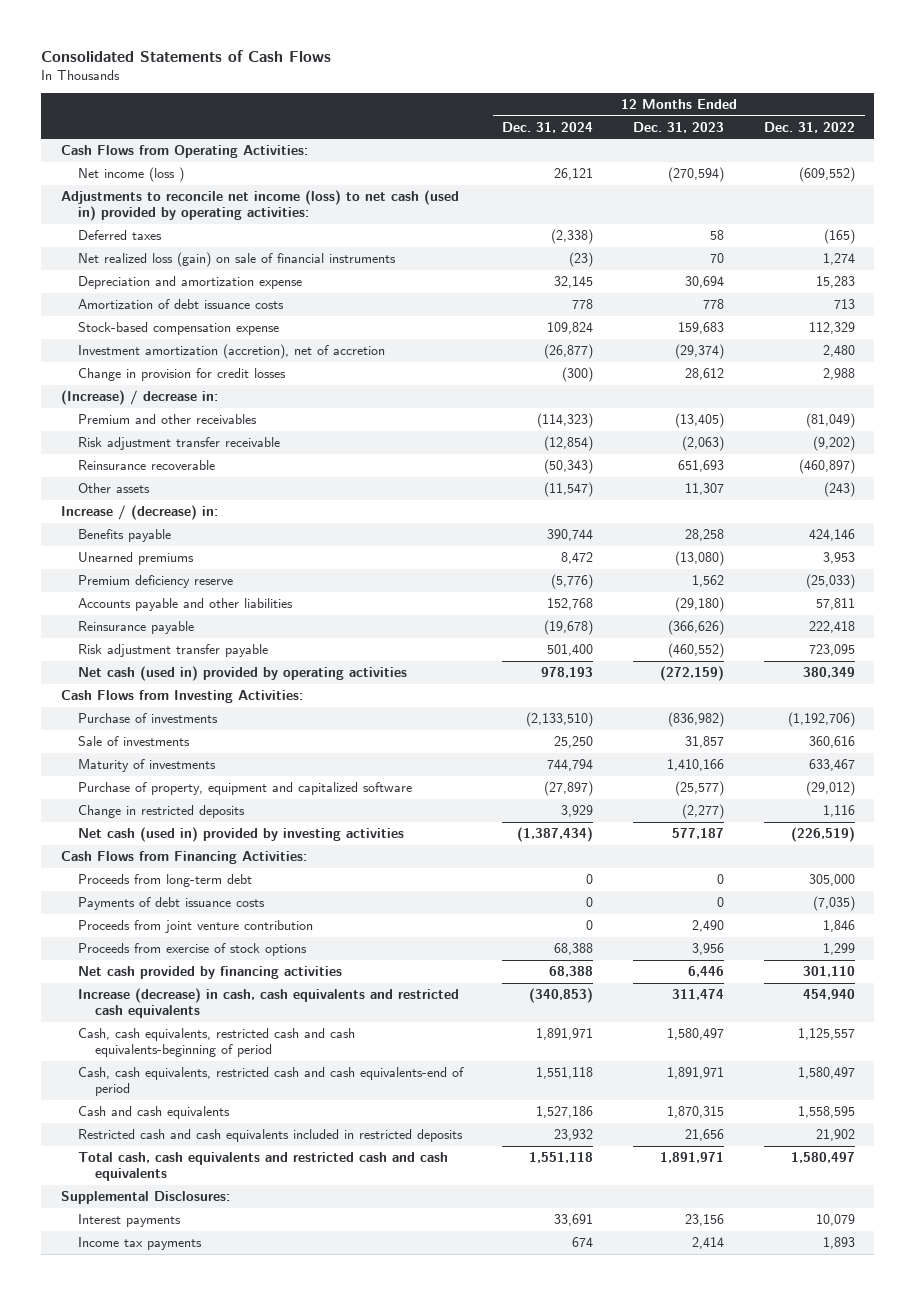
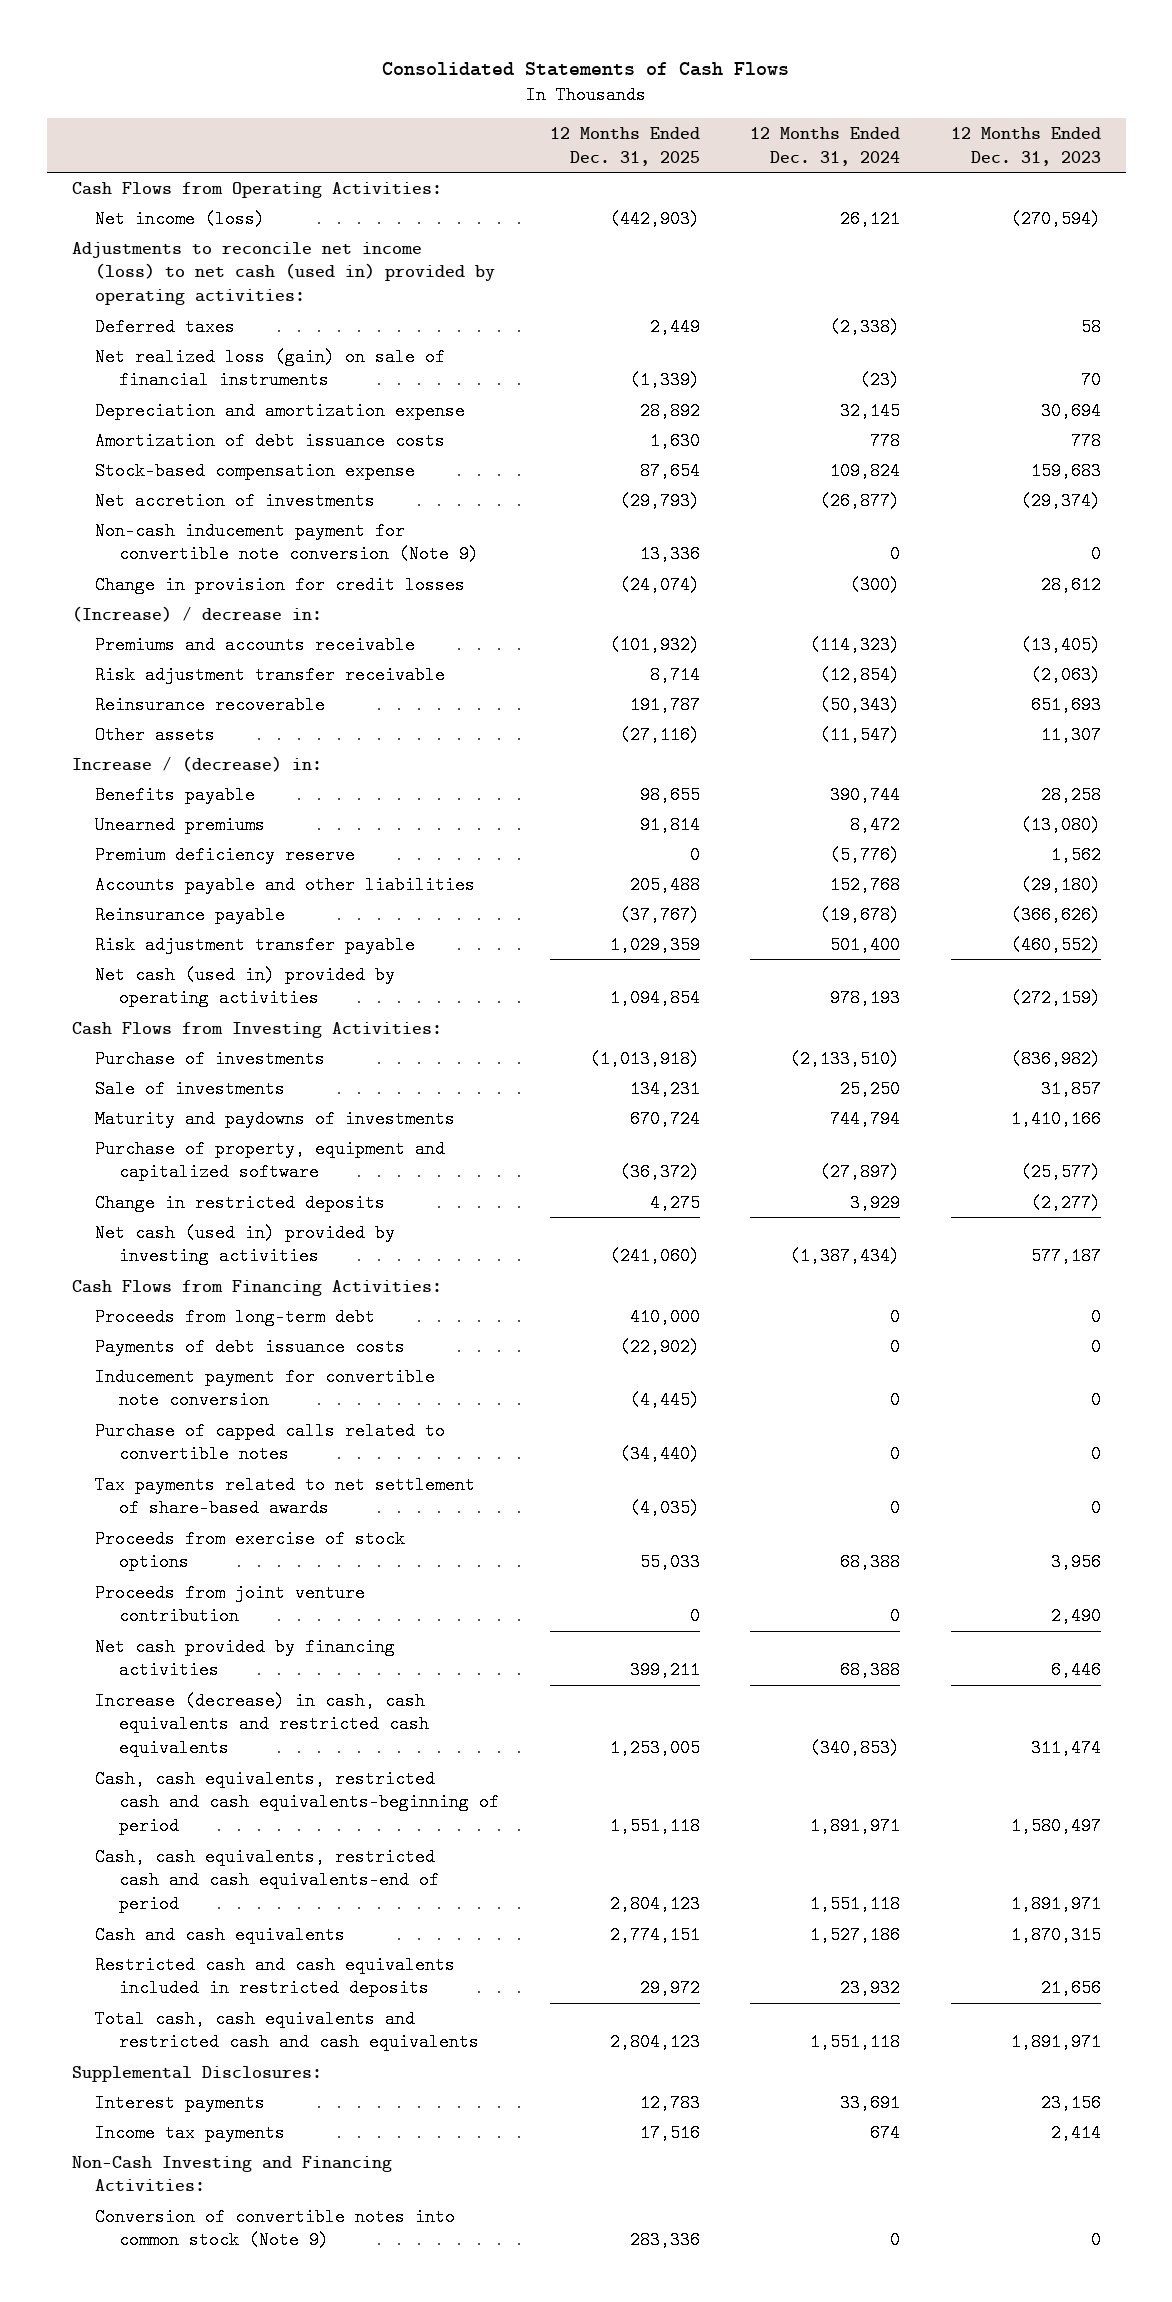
[763,121,855,133] Dec. 31, 2022 -> none
none -> [549,126,700,166] 12 Months Ended Dec. 31, 2025
[77,166,184,182] Net income (loss ) -> [95,209,266,228] Net income (loss)
[77,343,385,359] Investment amortization (accretion), net of accretion -> [95,491,376,510] Net accretion of investments
none -> [95,521,480,564] Non-cash inducement payment for convertible note conversion (Note 9)
[77,413,257,424] Premium and other receivables -> [95,635,416,654] Premiums and accounts receivable
[77,758,216,772] Maturity of investments -> [95,1109,456,1128] Maturity and paydowns of investments
none -> [95,1367,436,1410] Inducement payment for convertible note conversion
none -> [95,1421,446,1464] Purchase of capped calls related to convertible notes
none -> [95,1475,476,1518] Tax payments related to net settlement of share-based awards
[77,919,313,933] Proceeds from joint venture contribution -> [95,1583,366,1626] Proceeds from joint venture contribution
none -> [71,2155,392,2192] Non-Cash Investing and Financing Activities:
none -> [95,2207,456,2250] Conversion of convertible notes into common stock (Note 9)

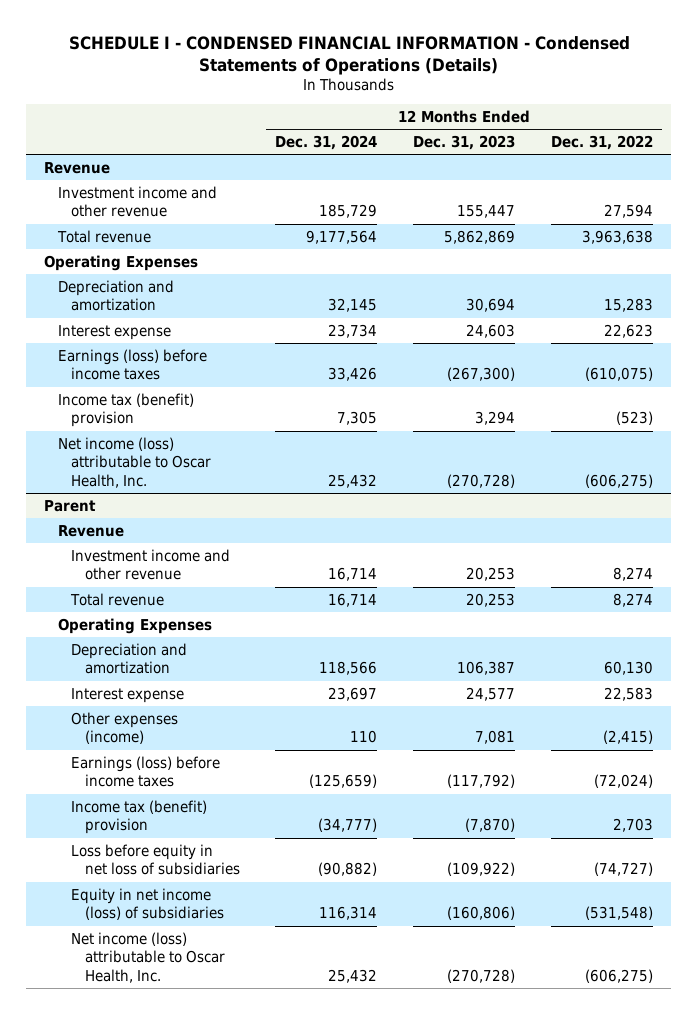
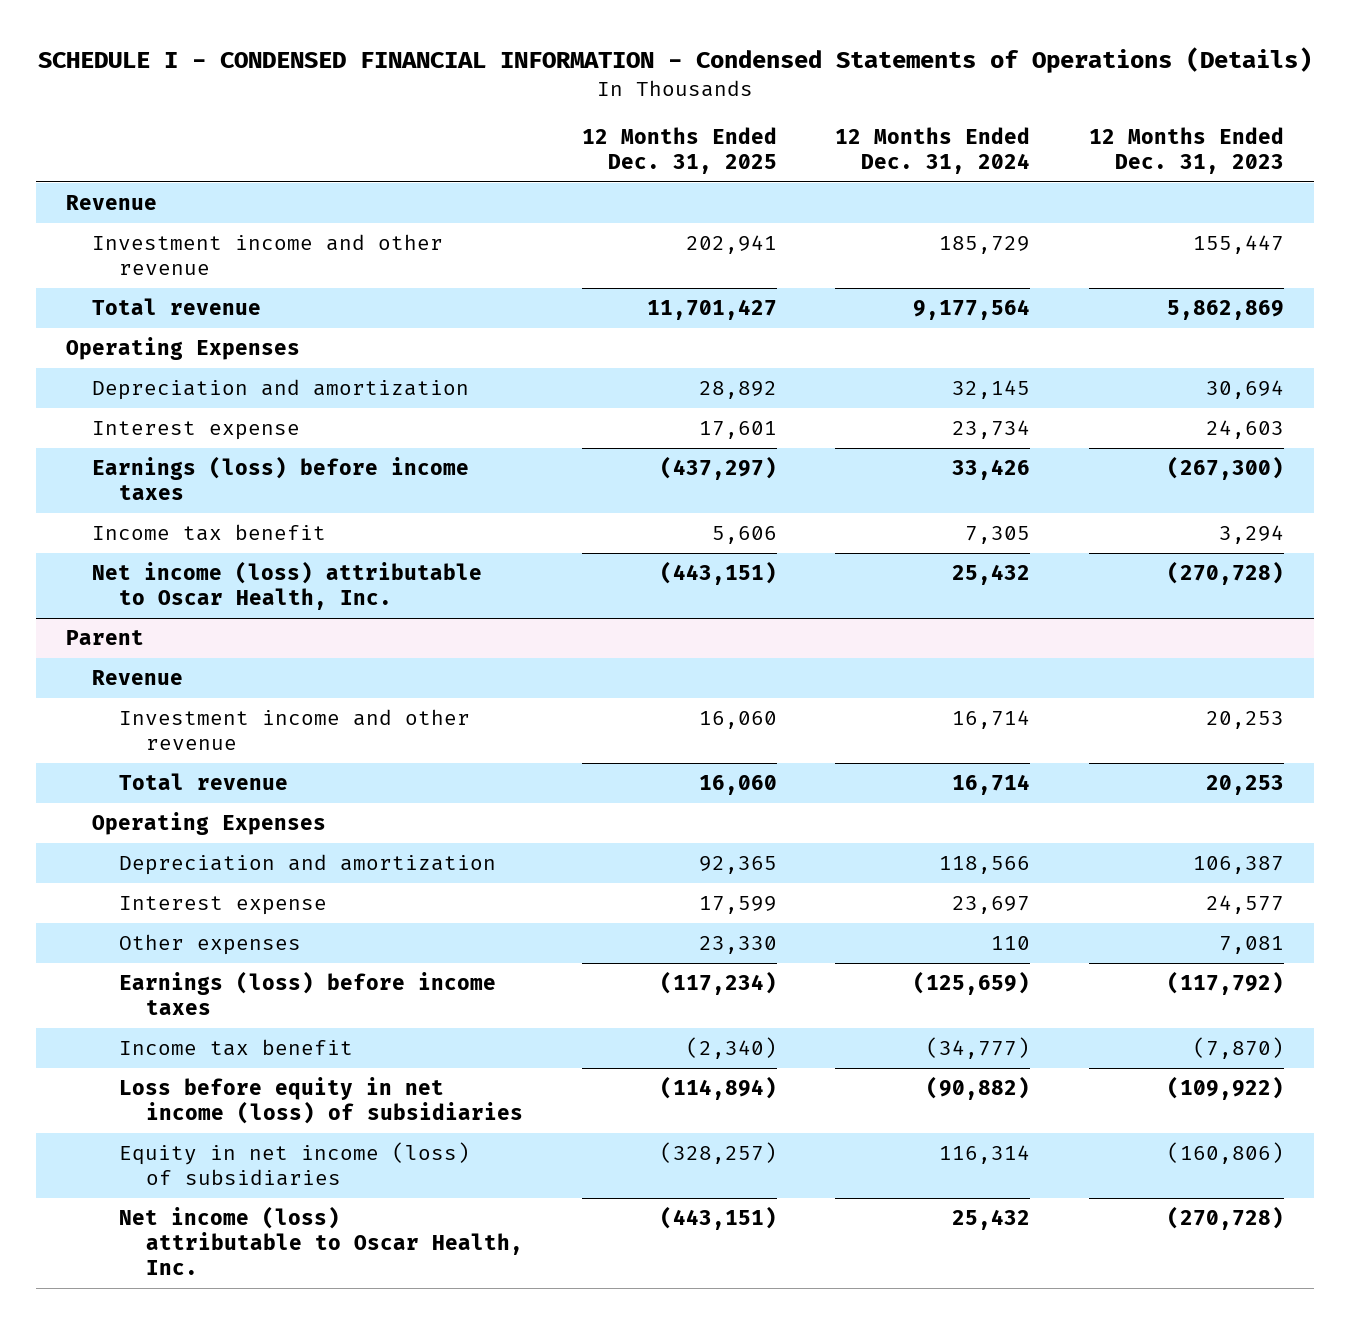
[550,135,653,151] Dec. 31, 2022 -> none
none -> [581,126,777,174] 12 Months Ended Dec. 31, 2025
[57,392,194,428] Income tax (benefit) provision -> [92,524,327,542] Income tax benefit
[71,711,179,745] Other expenses (income) -> [119,934,302,956] Other expenses
[71,799,208,835] Income tax (benefit) provision -> [119,1039,354,1057] Income tax benefit
[71,843,240,876] Loss before equity in net loss of subsidiaries -> [119,1077,523,1125] Loss before equity in net income (loss) of subsidiaries

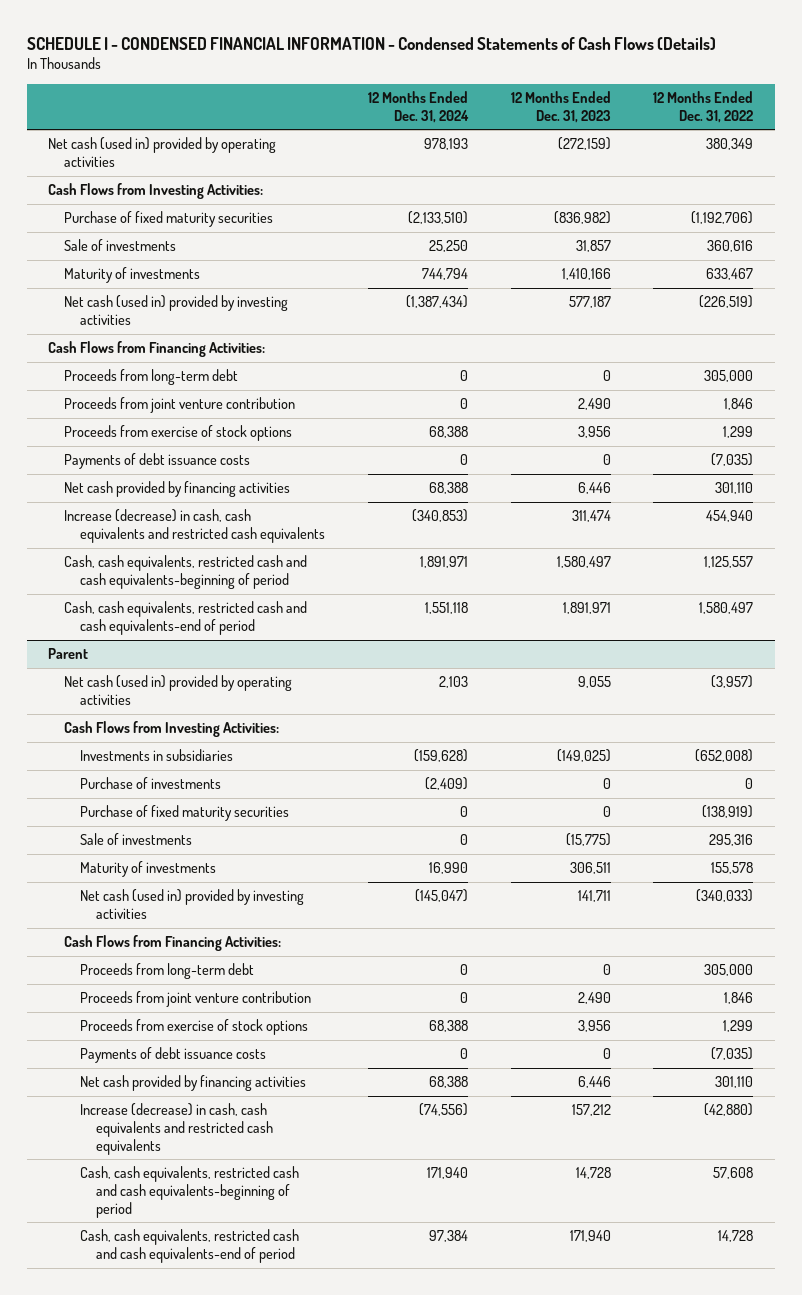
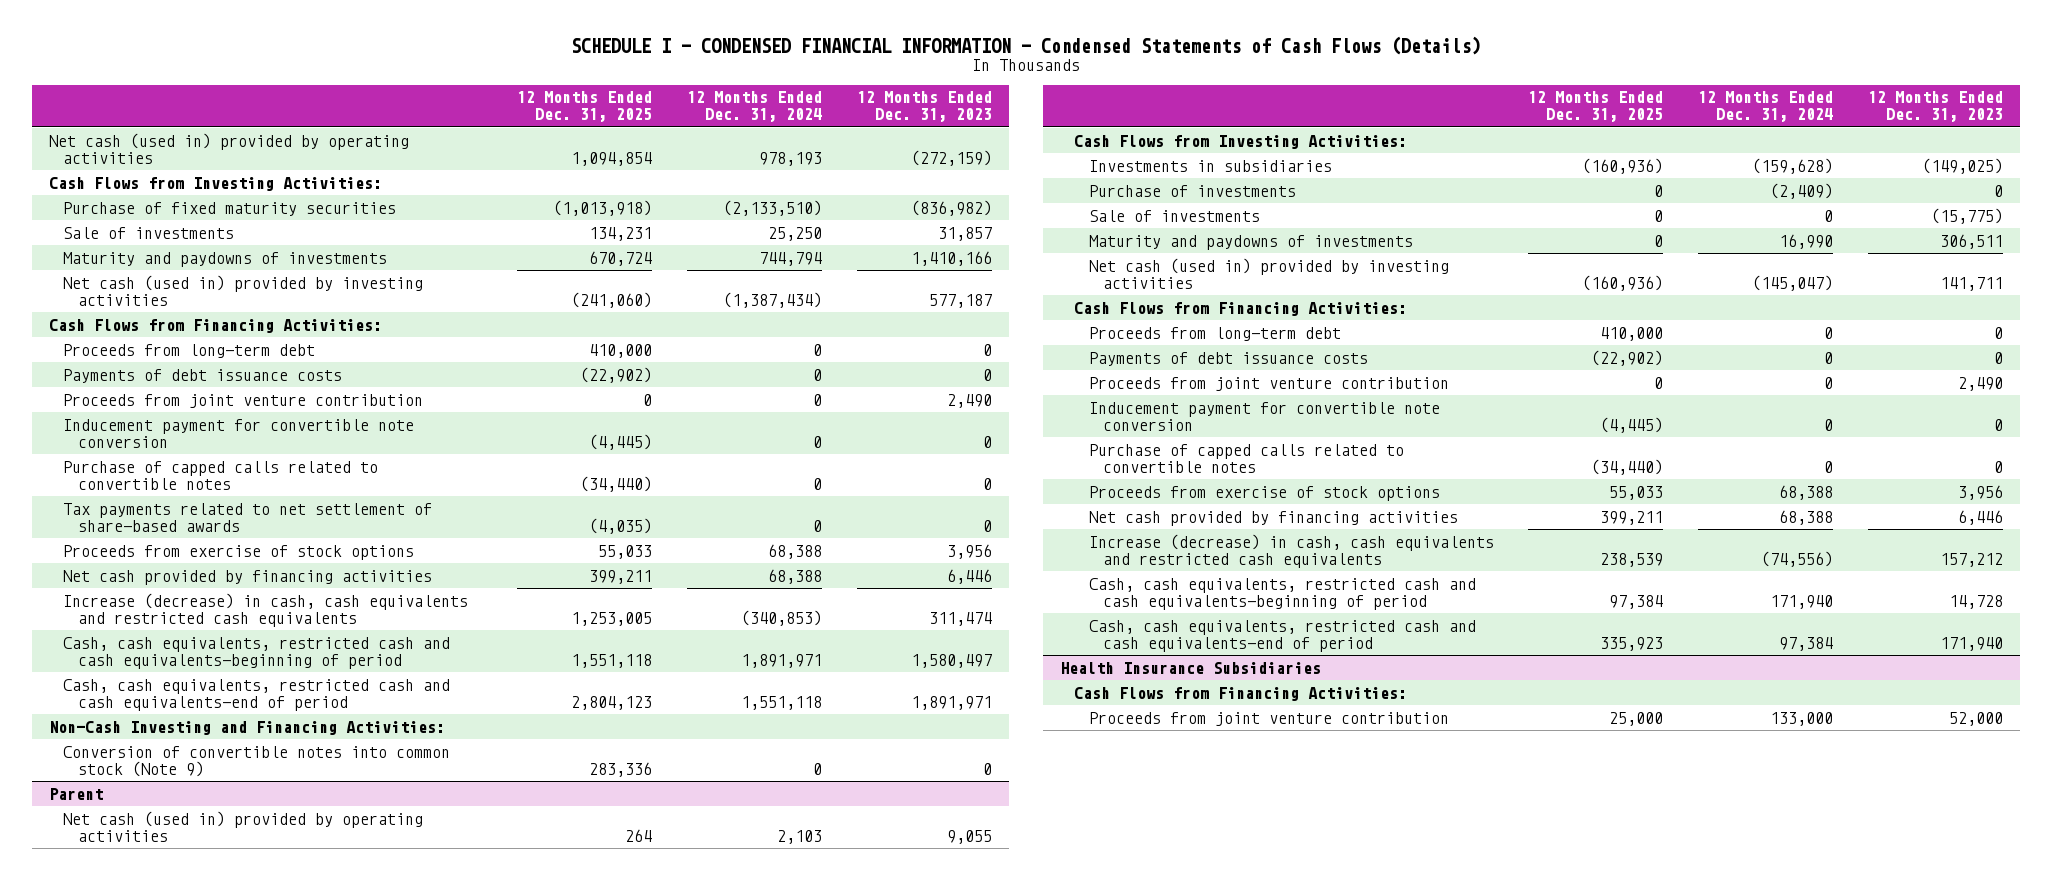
[653,91,754,123] 12 Months Ended Dec. 31, 2022 -> none
none -> [517,91,653,123] 12 Months Ended Dec. 31, 2025
[64,267,201,284] Maturity of investments -> [63,251,388,267] Maturity and paydowns of investments
[64,453,251,470] Payments of debt issuance costs -> [63,368,343,383] Payments of debt issuance costs
none -> [63,418,415,448] Inducement payment for convertible note conversion
none -> [63,460,379,490] Purchase of capped calls related to convertible notes
none -> [63,502,433,532] Tax payments related to net settlement of share-based awards
none -> [49,720,446,735] Non-Cash Investing and Financing Activities:
none -> [63,745,451,777] Conversion of convertible notes into common stock (Note 9)
[80,805,290,822] Purchase of fixed maturity securities -> none
[80,861,217,878] Maturity of investments -> [1088,234,1413,250] Maturity and paydowns of investments
[80,1047,267,1064] Payments of debt issuance costs -> [1088,351,1368,366] Payments of debt issuance costs
none -> [1088,401,1440,431] Inducement payment for convertible note conversion
none -> [1088,443,1404,473] Purchase of capped calls related to convertible notes
none -> [1060,661,1322,674] Health Insurance Subsidiaries
none -> [1074,686,1408,701] Cash Flows from Financing Activities:
none -> [1088,711,1449,726] Proceeds from joint venture contribution

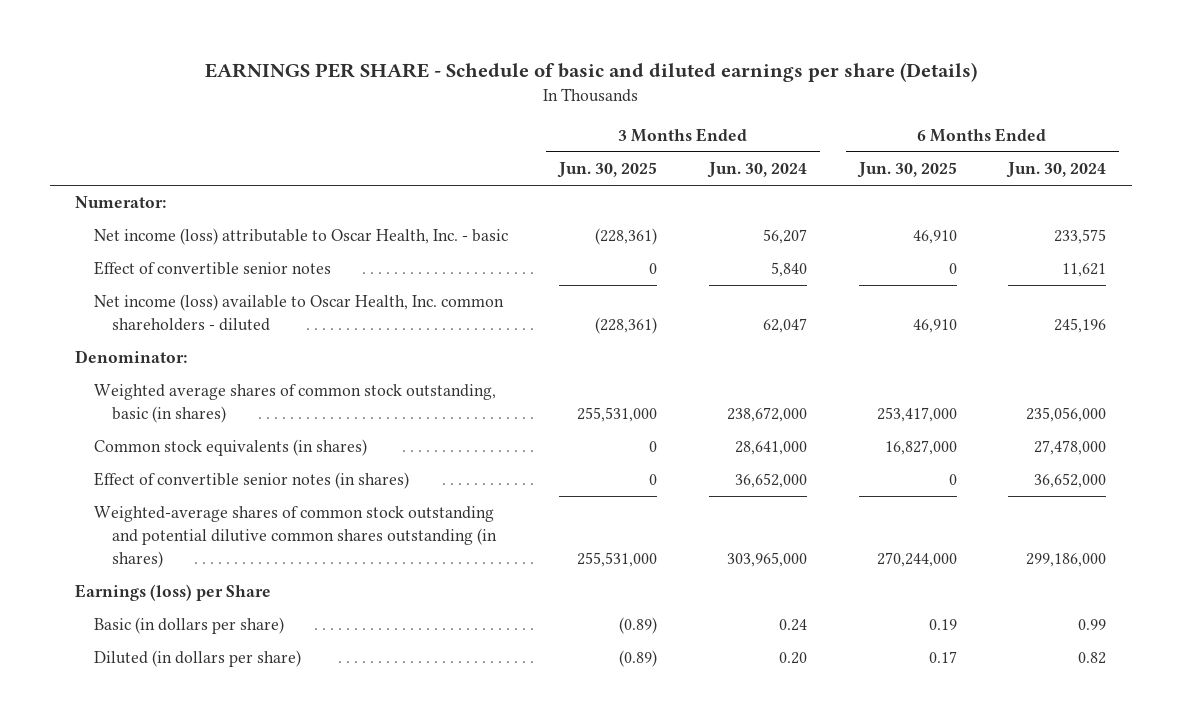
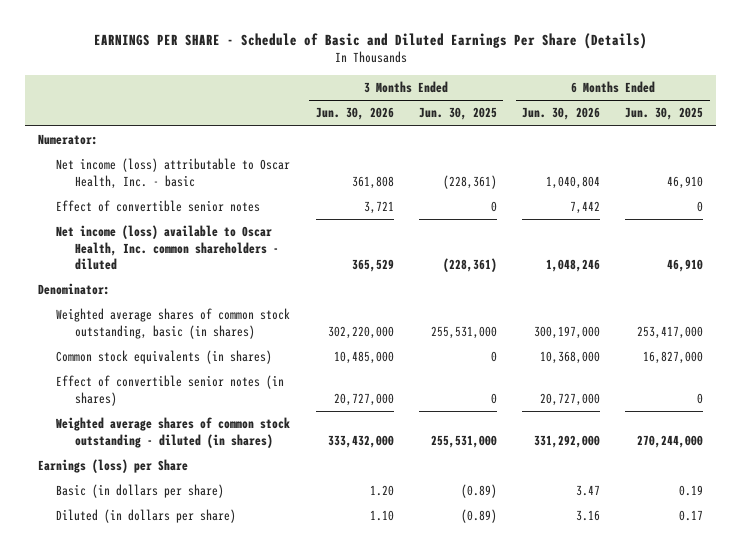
[204,61,977,82] EARNINGS PER SHARE - Schedule of basic and diluted earnings per share (Details) -> [93,32,647,49] EARNINGS PER SHARE - Schedule of Basic and Diluted Earnings Per Share (Details)
[706,162,807,179] Jun. 30, 2024 -> none
[1006,162,1107,179] Jun. 30, 2024 -> none
none -> [315,107,394,121] Jun. 30, 2026
none -> [522,107,601,121] Jun. 30, 2026
[93,506,498,569] Weighted-average shares of common stock outstanding and potential dilutive common shares outstanding (in shares) -> [56,417,291,448] Weighted average shares of common stock outstanding - diluted (in shares)

